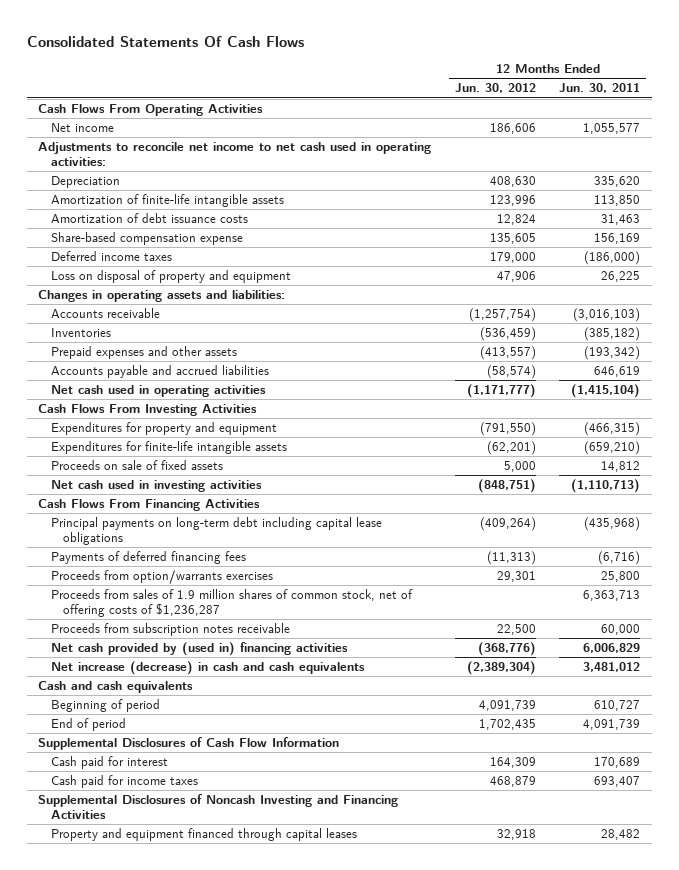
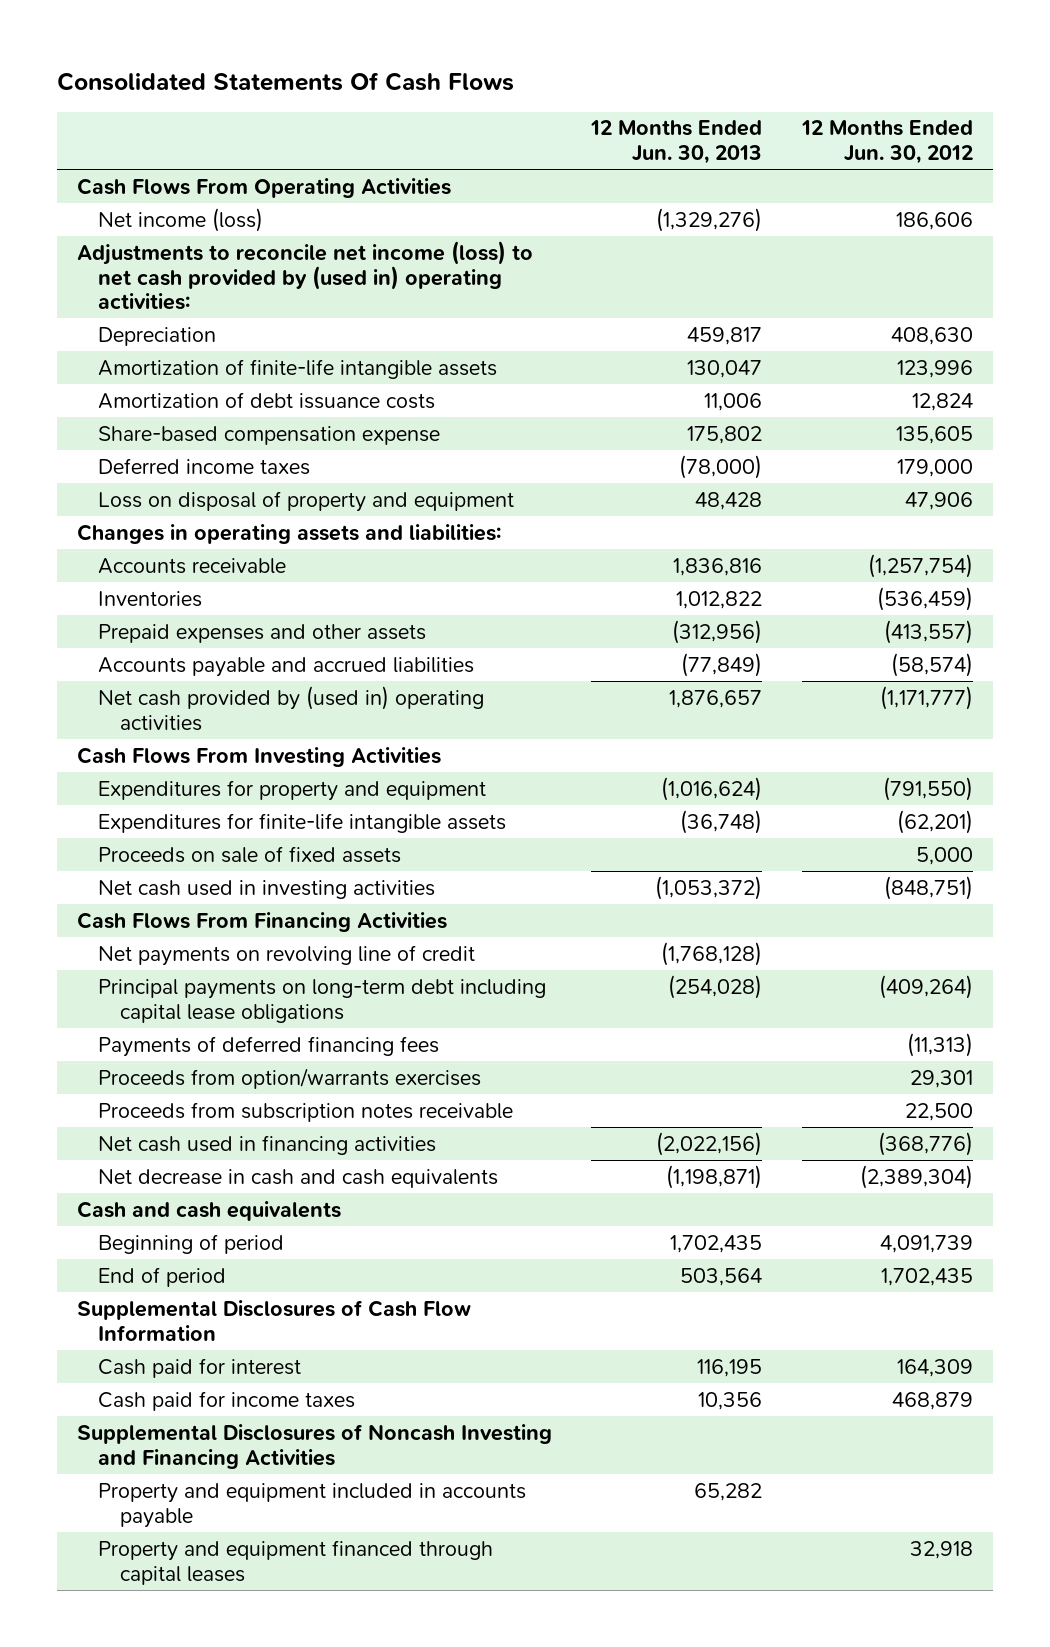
[559,83,641,94] Jun. 30, 2011 -> none
none -> [590,120,763,165] 12 Months Ended Jun. 30, 2013
[50,123,114,133] Net income -> [98,207,264,232] Net income (loss)
[38,142,432,167] Adjustments to reconcile net income to net cash used in operating activities: -> [76,240,533,311] Adjustments to reconcile net income (loss) to net cash provided by (used in) operating activities:
[50,385,266,398] Net cash used in operating activities -> [98,685,485,731] Net cash provided by (used in) operating activities
none -> [98,944,476,966] Net payments on revolving line of credit
[50,589,413,618] Proceeds from sales of 1.9 million shares of common stock, net of offering costs of $1,236,287 -> none
[50,642,348,657] Net cash provided by (used in) financing activities -> [98,1134,437,1155] Net cash used in financing activities
[50,661,365,676] Net increase (decrease) in cash and cash equivalents -> [98,1168,499,1188] Net decrease in cash and cash equivalents
none -> [98,1482,527,1528] Property and equipment included in accounts payable

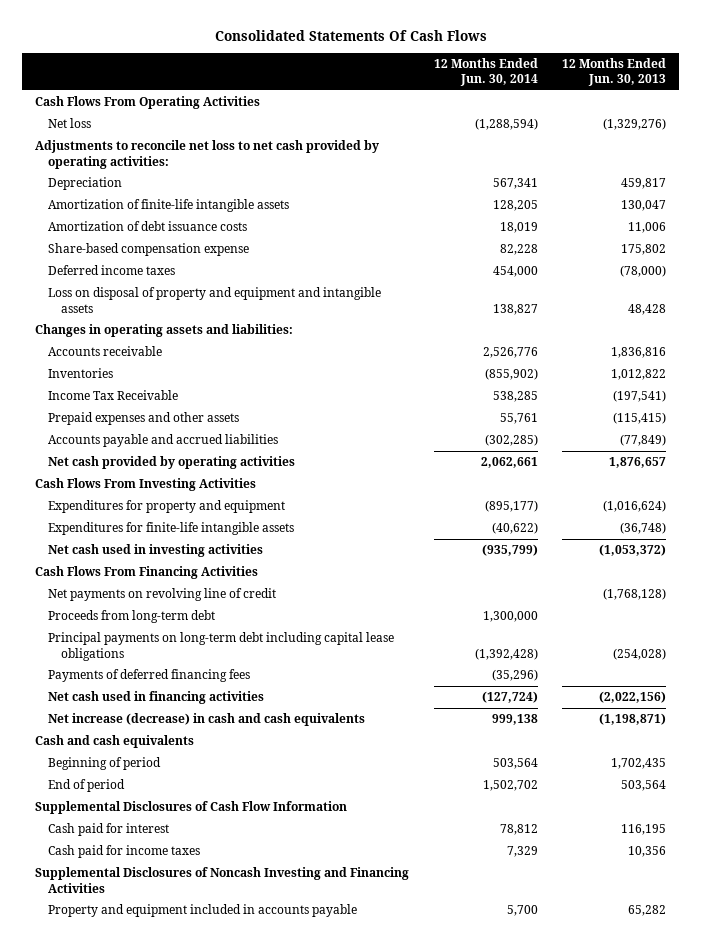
[801,120,974,165] 12 Months Ended Jun. 30, 2012 -> none
none -> [433,57,538,87] 12 Months Ended Jun. 30, 2014
[98,207,264,232] Net income (loss) -> [48,118,92,129] Net loss
[76,240,533,311] Adjustments to reconcile net income (loss) to net cash provided by (used in) operating activities: -> [34,140,379,169] Adjustments to reconcile net loss to net cash provided by operating activities:
[98,490,515,512] Loss on disposal of property and equipment -> [48,287,382,313] Loss on disposal of property and equipment and intangible assets
none -> [48,390,179,401] Income Tax Receivable
[672,619,763,644] (312,956) -> [613,412,667,425] (115,415)
[98,685,485,731] Net cash provided by (used in) operating activities -> [48,456,296,470] Net cash provided by operating activities
[98,845,402,863] Proceeds on sale of fixed assets -> none
none -> [48,610,216,624] Proceeds from long-term debt
[98,1067,482,1089] Proceeds from option/warrants exercises -> none
[98,1101,514,1122] Proceeds from subscription notes receivable -> none
[98,1168,499,1188] Net decrease in cash and cash equivalents -> [48,713,366,727] Net increase (decrease) in cash and cash equivalents
[98,1539,494,1585] Property and equipment financed through capital leases -> none

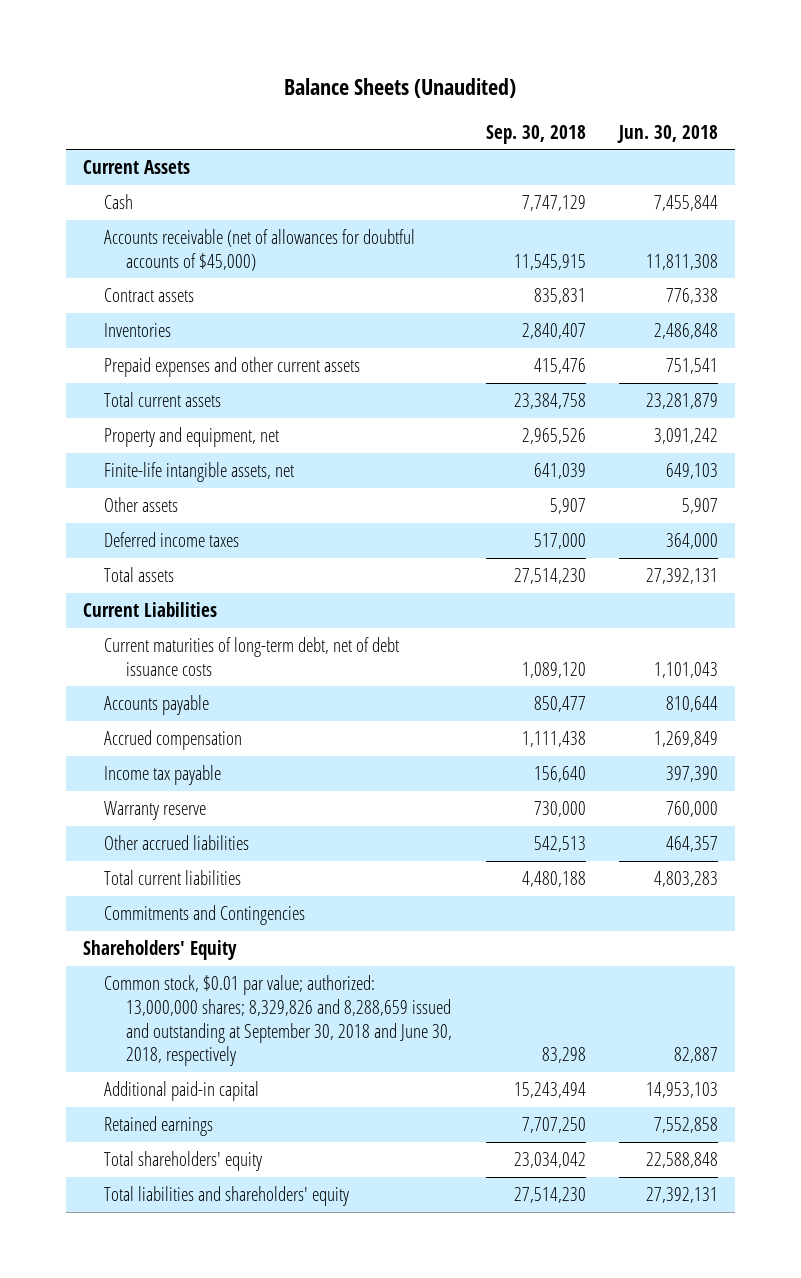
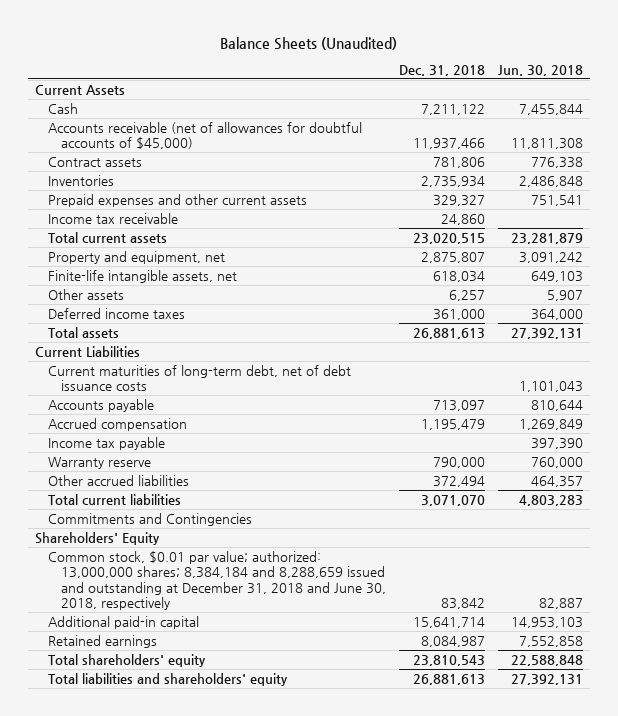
[485,124,586,144] Sep. 30, 2018 -> none
none -> [399,64,486,76] Dec. 31, 2018
none -> [48,212,179,224] Income tax receivable
[104,975,453,1067] Common stock, $0.01 par value; authorized: 13,000,000 shares; 8,329,826 and 8,288,659 issued and outstanding at September 30, 2018 and June 30, 2018, respectively -> [48,550,387,611] Common stock, $0.01 par value; authorized: 13,000,000 shares; 8,384,184 and 8,288,659 issued and outstanding at December 31, 2018 and June 30, 2018, respectively

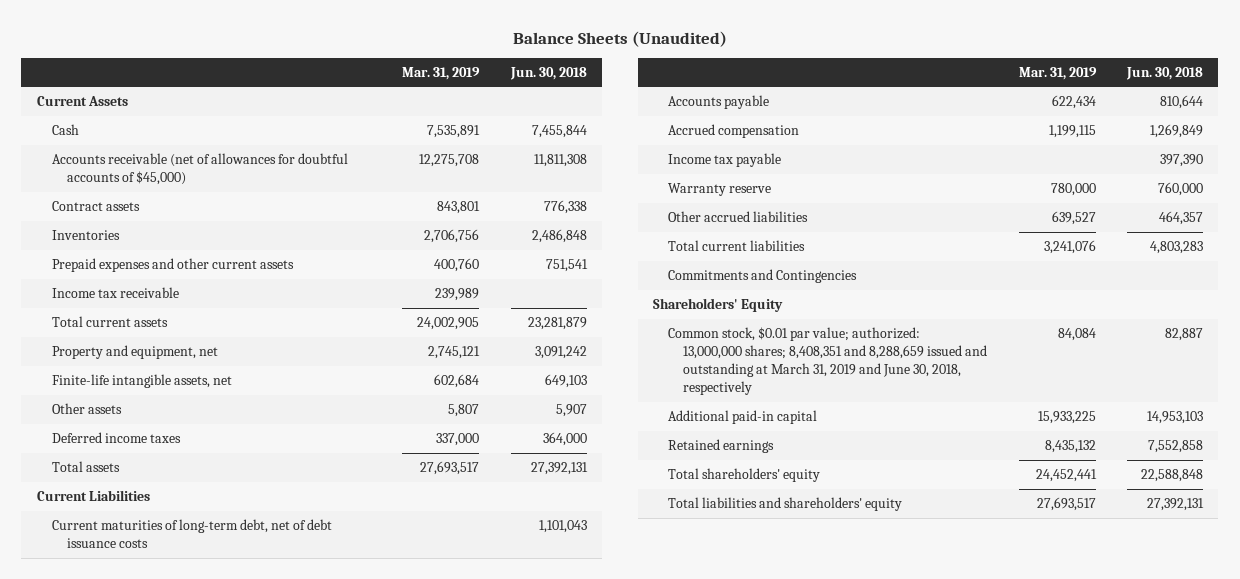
[399,64,486,76] Dec. 31, 2018 -> none
none -> [402,66,481,80] Mar. 31, 2019
[48,550,387,611] Common stock, $0.01 par value; authorized: 13,000,000 shares; 8,384,184 and 8,288,659 issued and outstanding at December 31, 2018 and June 30, 2018, respectively -> [668,327,988,396] Common stock, $0.01 par value; authorized: 13,000,000 shares; 8,408,351 and 8,288,659 issued and outstanding at March 31, 2019 and June 30, 2018, respectively

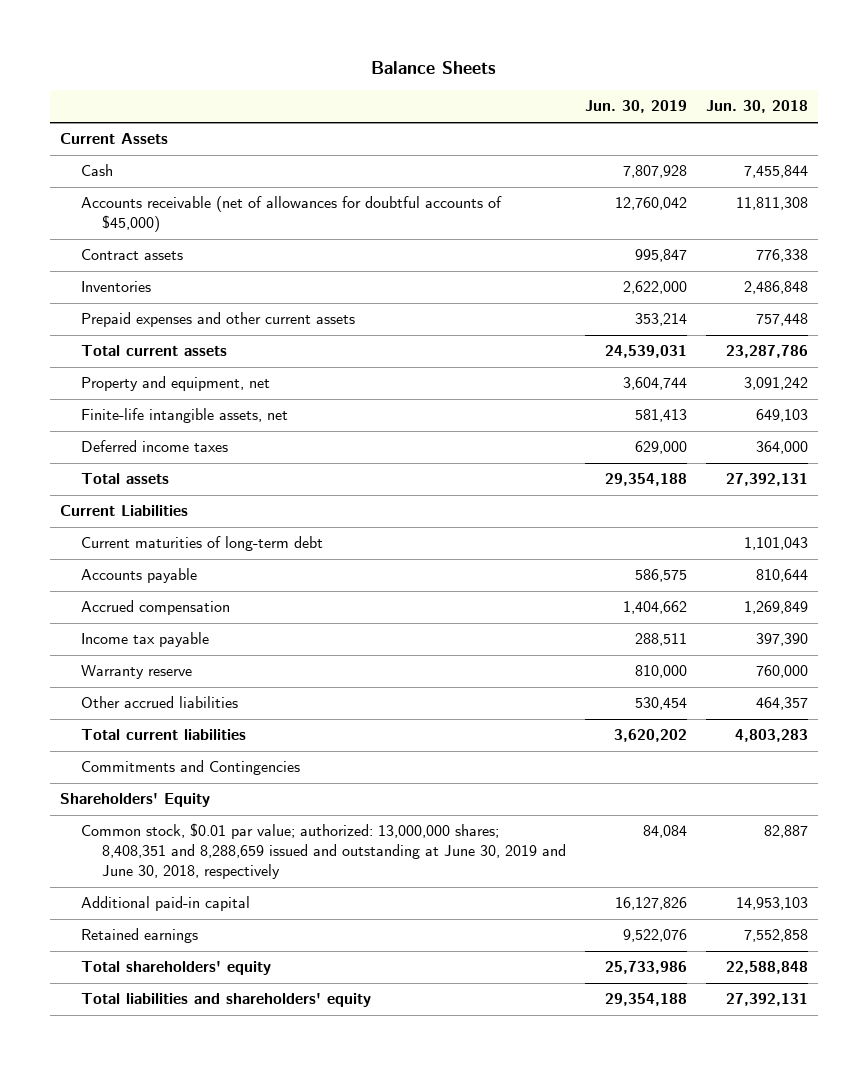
[512,30,727,47] Balance Sheets (Unaudited) -> [371,61,497,75] Balance Sheets
[402,66,481,80] Mar. 31, 2019 -> none
none -> [585,100,688,114] Jun. 30, 2019
[52,287,180,299] Income tax receivable -> none
[545,259,588,273] 751,541 -> [756,313,809,327] 757,448
[527,317,587,331] 23,281,879 -> [726,345,809,359] 23,287,786
[52,403,123,415] Other assets -> none
[52,519,333,549] Current maturities of long-term debt, net of debt issuance costs -> [81,536,324,552] Current maturities of long-term debt
[668,327,988,396] Common stock, $0.01 par value; authorized: 13,000,000 shares; 8,408,351 and 8,288,659 issued and outstanding at March 31, 2019 and June 30, 2018, respectively -> [81,823,567,880] Common stock, $0.01 par value; authorized: 13,000,000 shares; 8,408,351 and 8,288,659 issued and outstanding at June 30, 2019 and June 30, 2018, respectively

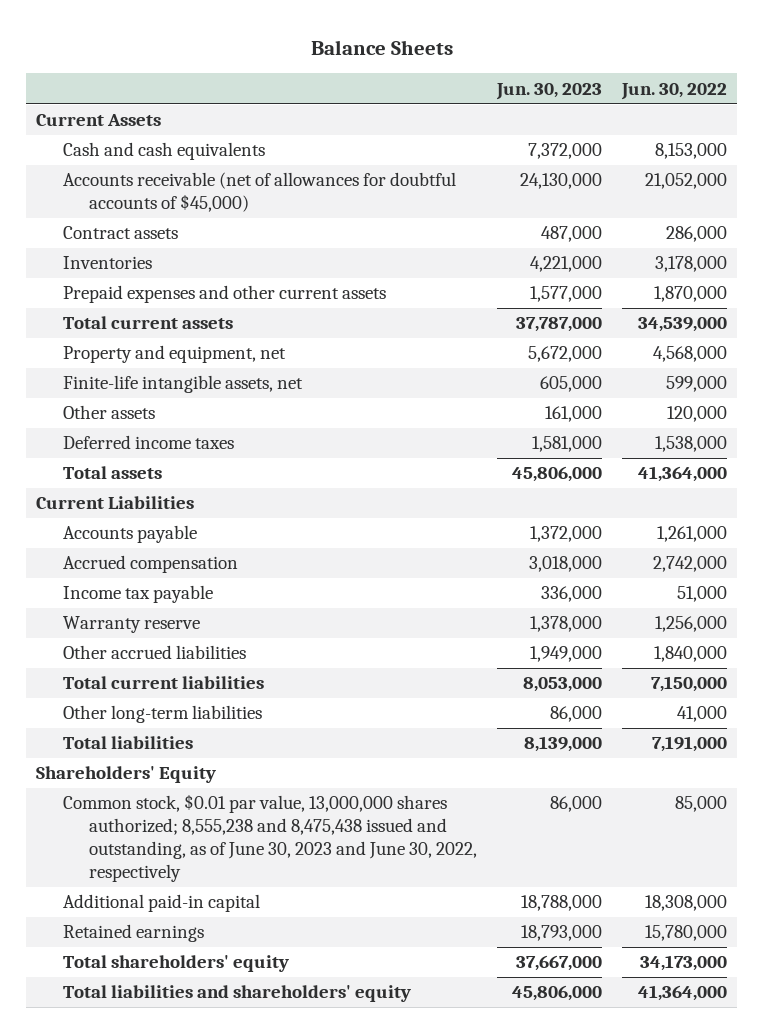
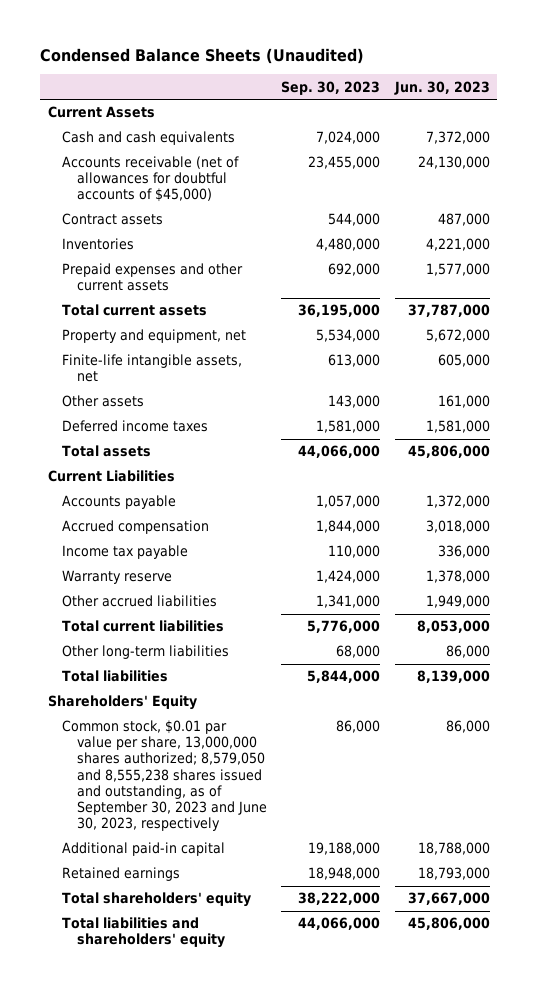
[310,39,453,55] Balance Sheets -> [40,48,365,65] Condensed Balance Sheets (Unaudited)
[620,82,727,100] Jun. 30, 2022 -> none
none -> [281,80,381,95] Sep. 30, 2023
[62,794,478,883] Common stock, $0.01 par value, 13,000,000 shares authorized; 8,555,238 and 8,475,438 issued and outstanding, as of June 30, 2023 and June 30, 2022, respectively -> [62,720,268,832] Common stock, $0.01 par value per share, 13,000,000 shares authorized; 8,579,050 and 8,555,238 shares issued and outstanding, as of September 30, 2023 and June 30, 2023, respectively

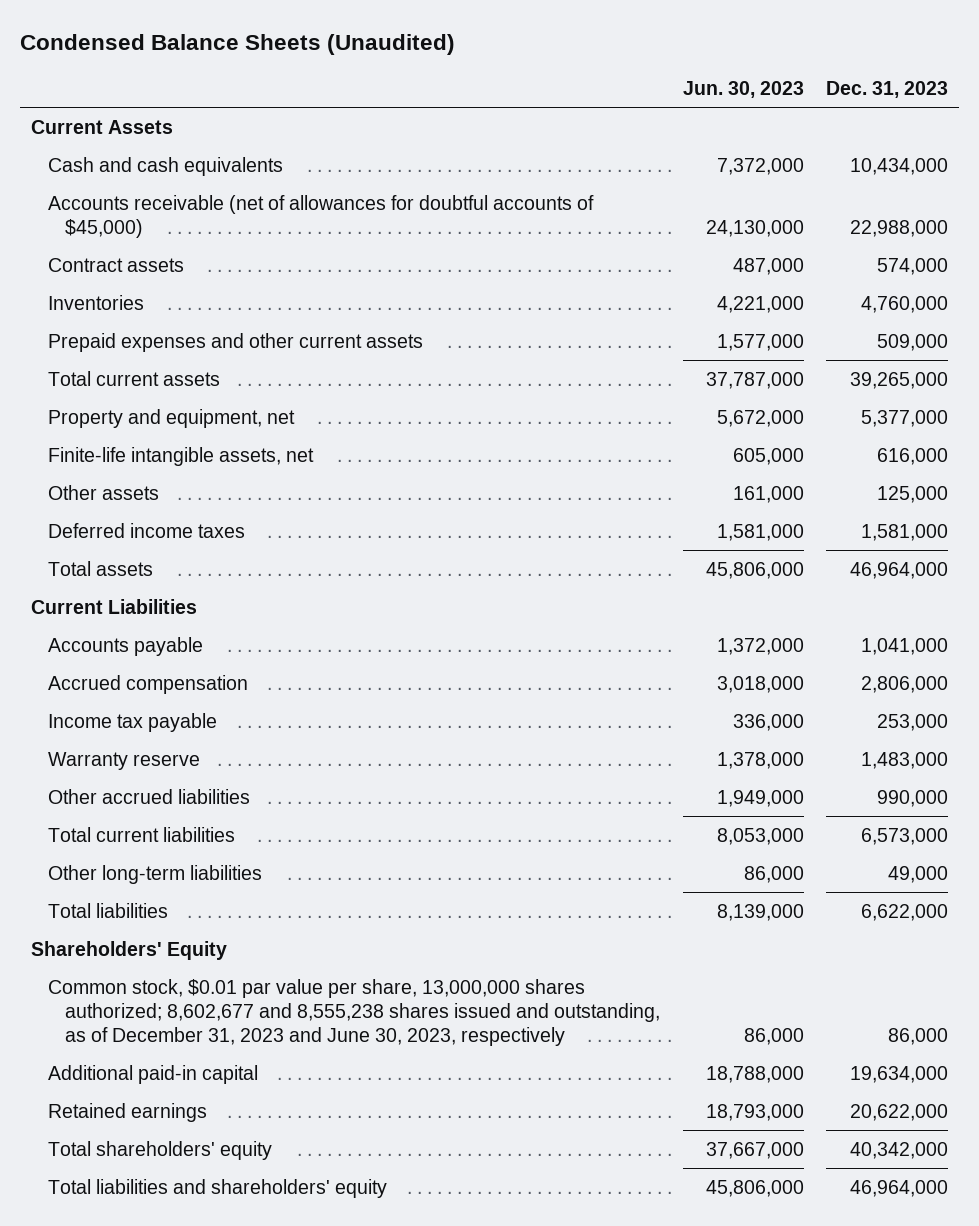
[281,80,381,95] Sep. 30, 2023 -> none
none -> [826,81,949,99] Dec. 31, 2023
[62,720,268,832] Common stock, $0.01 par value per share, 13,000,000 shares authorized; 8,579,050 and 8,555,238 shares issued and outstanding, as of September 30, 2023 and June 30, 2023, respectively -> [48,978,661,1046] Common stock, $0.01 par value per share, 13,000,000 shares authorized; 8,602,677 and 8,555,238 shares issued and outstanding, as of December 31, 2023 and June 30, 2023, respectively

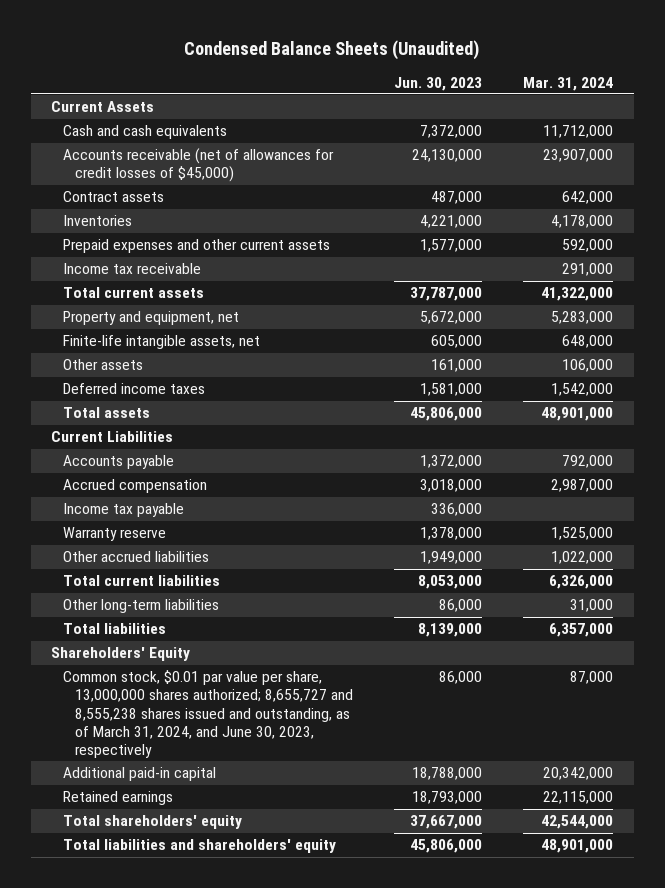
[826,81,949,99] Dec. 31, 2023 -> none
none -> [523,76,614,91] Mar. 31, 2024
[48,194,595,238] Accounts receivable (net of allowances for doubtful accounts of $45,000) -> [63,148,335,183] Accounts receivable (net of allowances for credit losses of $45,000)
none -> [63,263,202,275] Income tax receivable
[48,978,661,1046] Common stock, $0.01 par value per share, 13,000,000 shares authorized; 8,602,677 and 8,555,238 shares issued and outstanding, as of December 31, 2023 and June 30, 2023, respectively -> [63,670,354,758] Common stock, $0.01 par value per share, 13,000,000 shares authorized; 8,655,727 and 8,555,238 shares issued and outstanding, as of March 31, 2024, and June 30, 2023, respectively

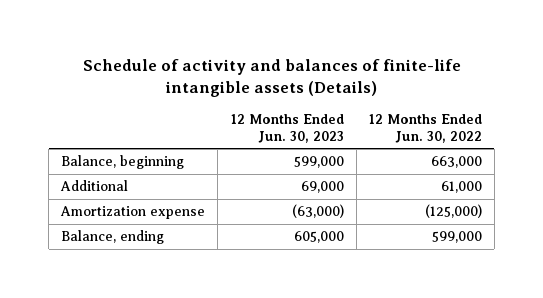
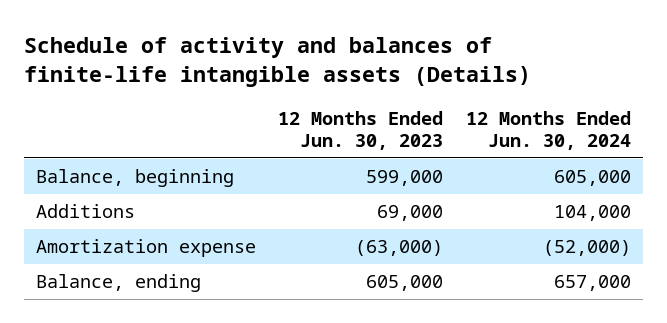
[368,114,482,143] 12 Months Ended Jun. 30, 2022 -> none
none -> [466,111,632,151] 12 Months Ended Jun. 30, 2024
[60,180,129,192] Additional -> [35,204,135,219] Additions

